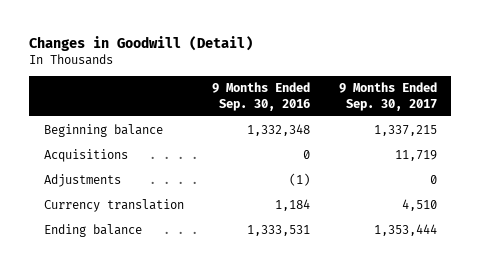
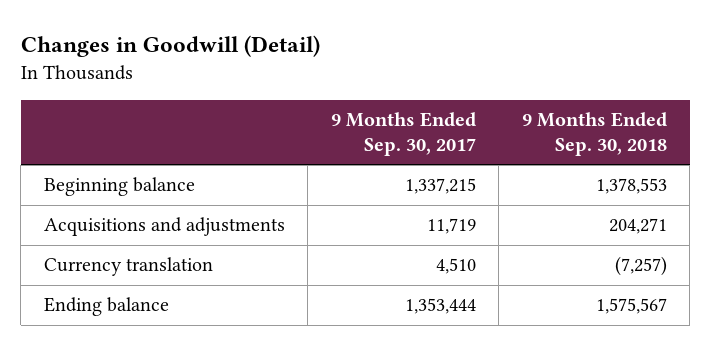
[212,82,311,111] 9 Months Ended Sep. 30, 2016 -> none
none -> [521,112,667,156] 9 Months Ended Sep. 30, 2018
[43,173,121,187] Adjustments -> none
[43,148,128,162] Acquisitions -> [43,217,285,237] Acquisitions and adjustments

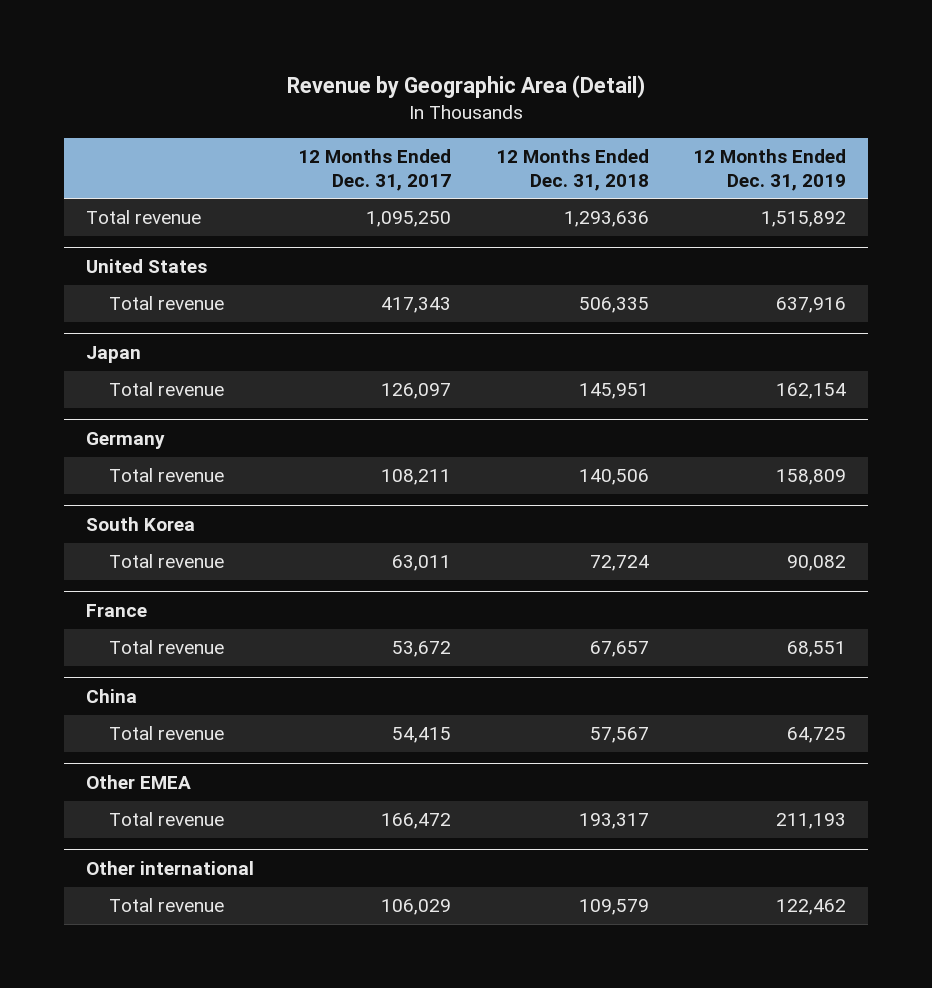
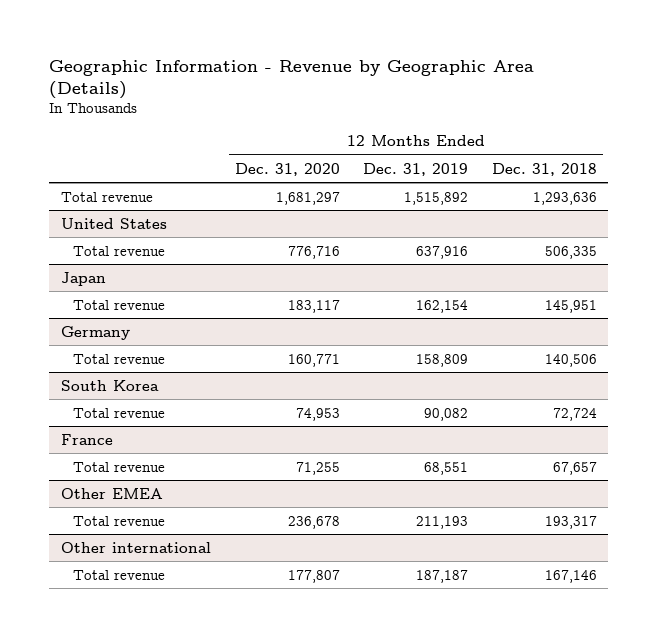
[286,75,645,99] Revenue by Geographic Area (Detail) -> [49,59,535,99] Geographic Information - Revenue by Geographic Area (Details)
[298,148,452,191] 12 Months Ended Dec. 31, 2017 -> none
none -> [234,162,340,176] Dec. 31, 2020
[86,689,138,704] China -> none
[108,726,224,741] Total revenue -> none
[578,899,649,916] 109,579 -> [544,569,597,583] 167,146
[775,899,846,916] 122,462 -> [416,569,469,583] 187,187

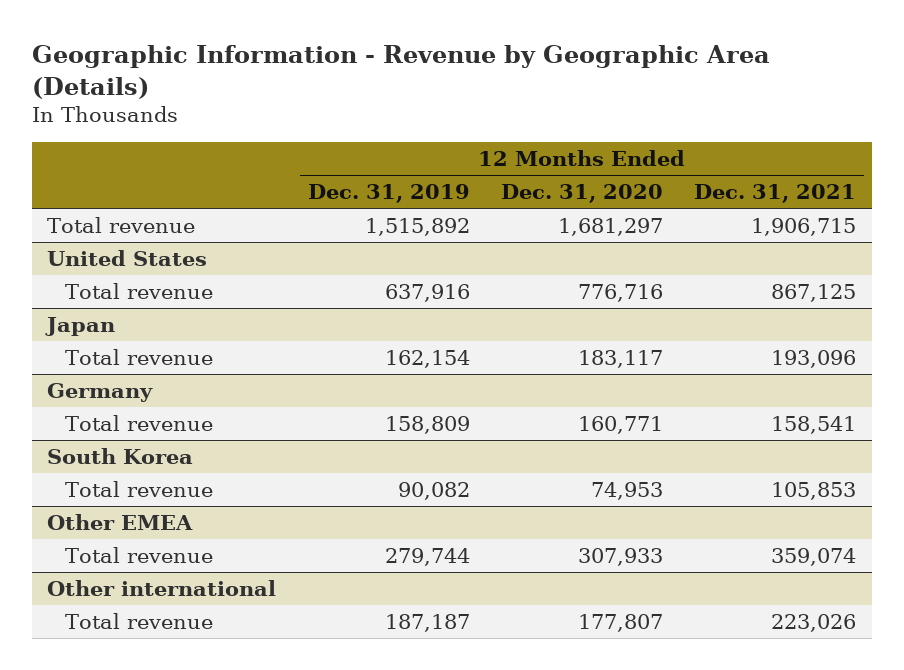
[491,162,597,176] Dec. 31, 2018 -> none
none -> [694,184,857,204] Dec. 31, 2021
[60,433,113,445] France -> none
[73,461,166,472] Total revenue -> none
[287,515,340,529] 236,678 -> [577,547,663,566] 307,933
[416,515,469,529] 211,193 -> [384,547,470,566] 279,744

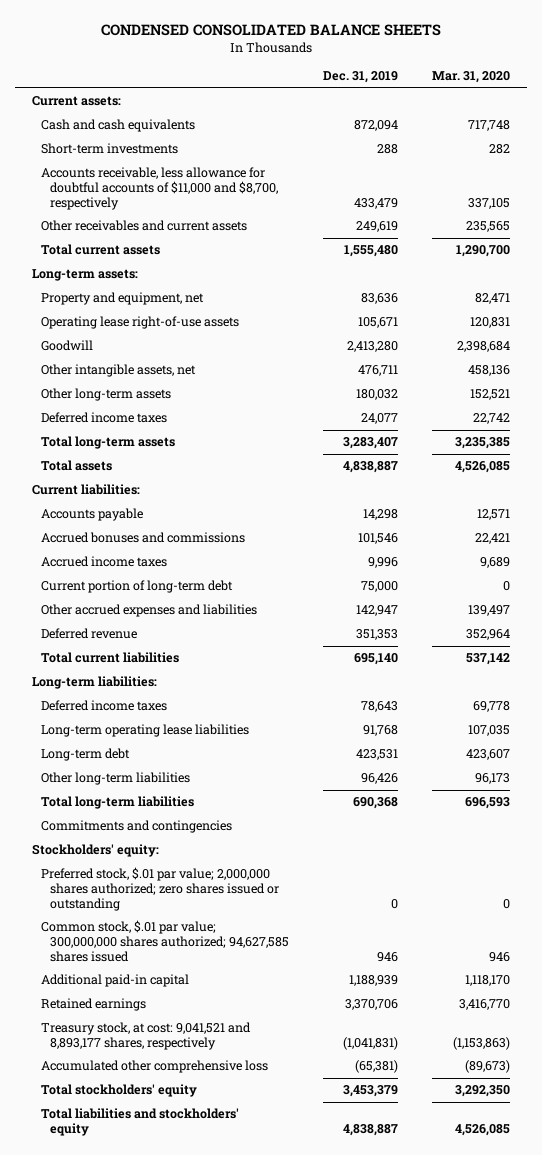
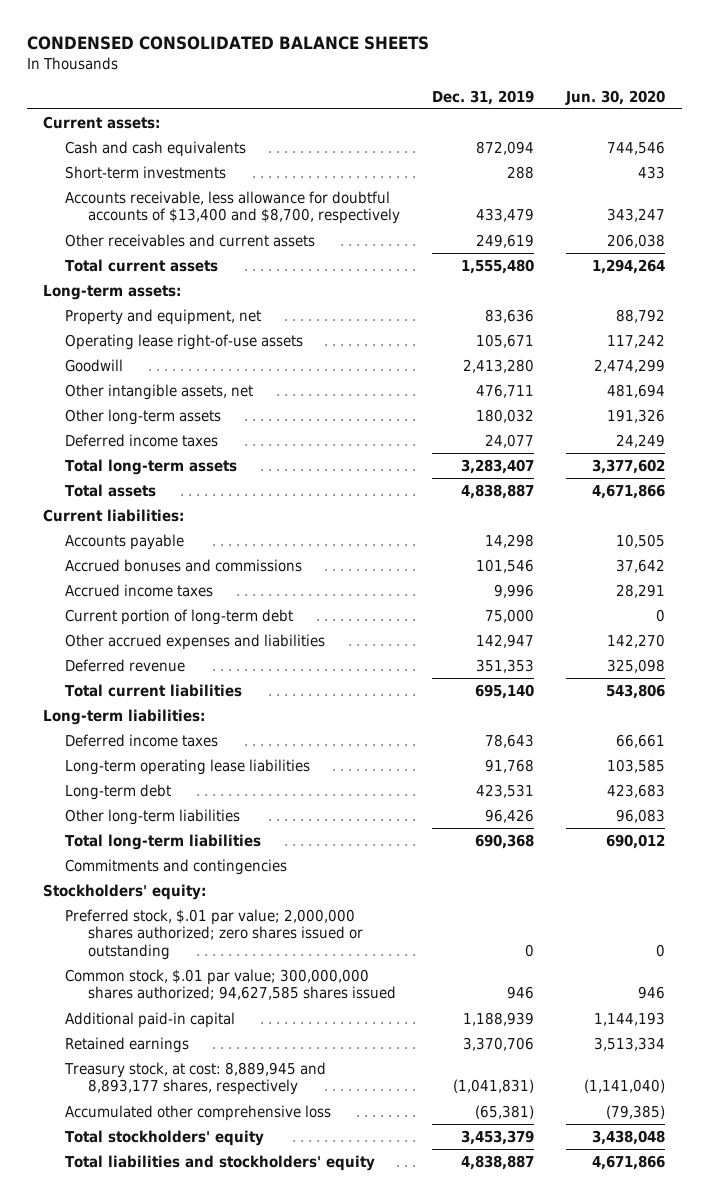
[431,71,510,84] Mar. 31, 2020 -> none
none -> [565,89,666,105] Jun. 30, 2020
[41,167,278,210] Accounts receivable, less allowance for doubtful accounts of $11,000 and $8,700, respectively -> [65,190,400,225] Accounts receivable, less allowance for doubtful accounts of $13,400 and $8,700, respectively
[41,1022,252,1050] Treasury stock, at cost: 9,041,521 and 8,893,177 shares, respectively -> [64,1061,327,1096] Treasury stock, at cost: 8,889,945 and 8,893,177 shares, respectively

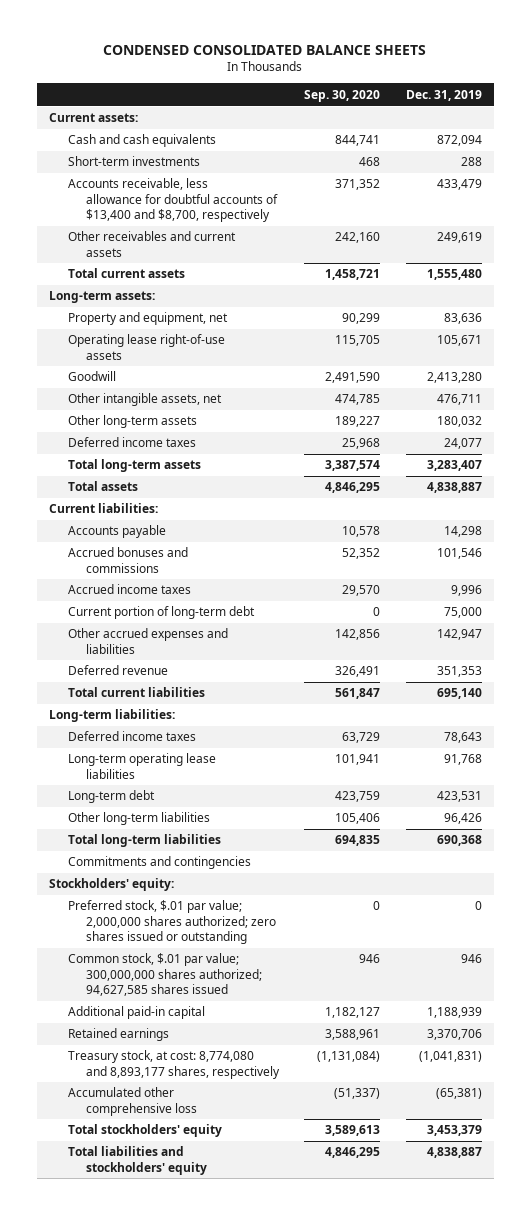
[565,89,666,105] Jun. 30, 2020 -> none
none -> [304,89,381,102] Sep. 30, 2020
[64,1061,327,1096] Treasury stock, at cost: 8,889,945 and 8,893,177 shares, respectively -> [67,1050,280,1079] Treasury stock, at cost: 8,774,080 and 8,893,177 shares, respectively

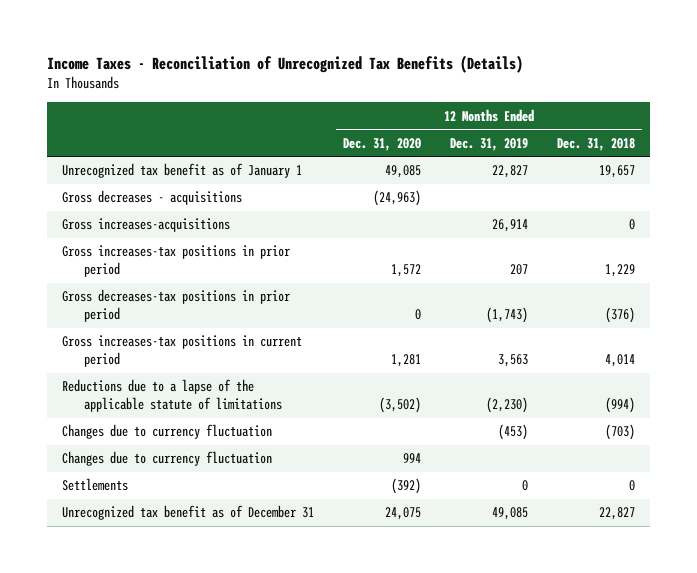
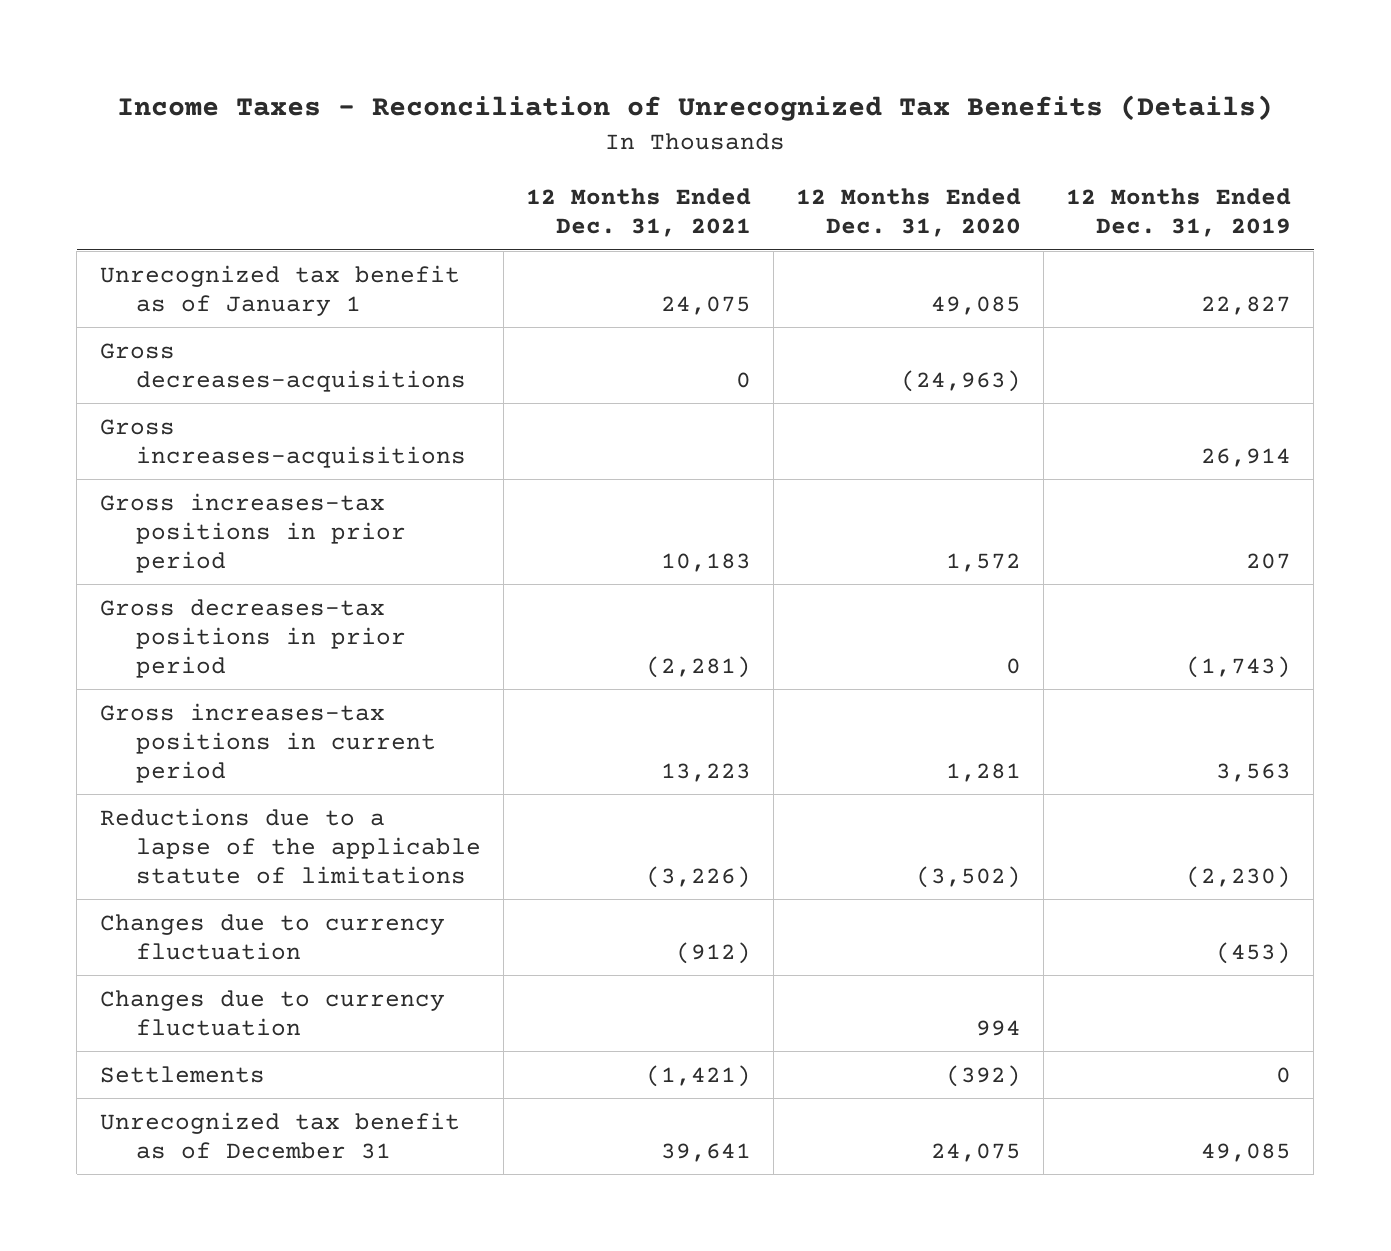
[557,137,636,151] Dec. 31, 2018 -> none
none -> [525,188,751,238] 12 Months Ended Dec. 31, 2021
[61,190,242,206] Gross decreases - acquisitions -> [99,342,466,392] Gross decreases-acquisitions

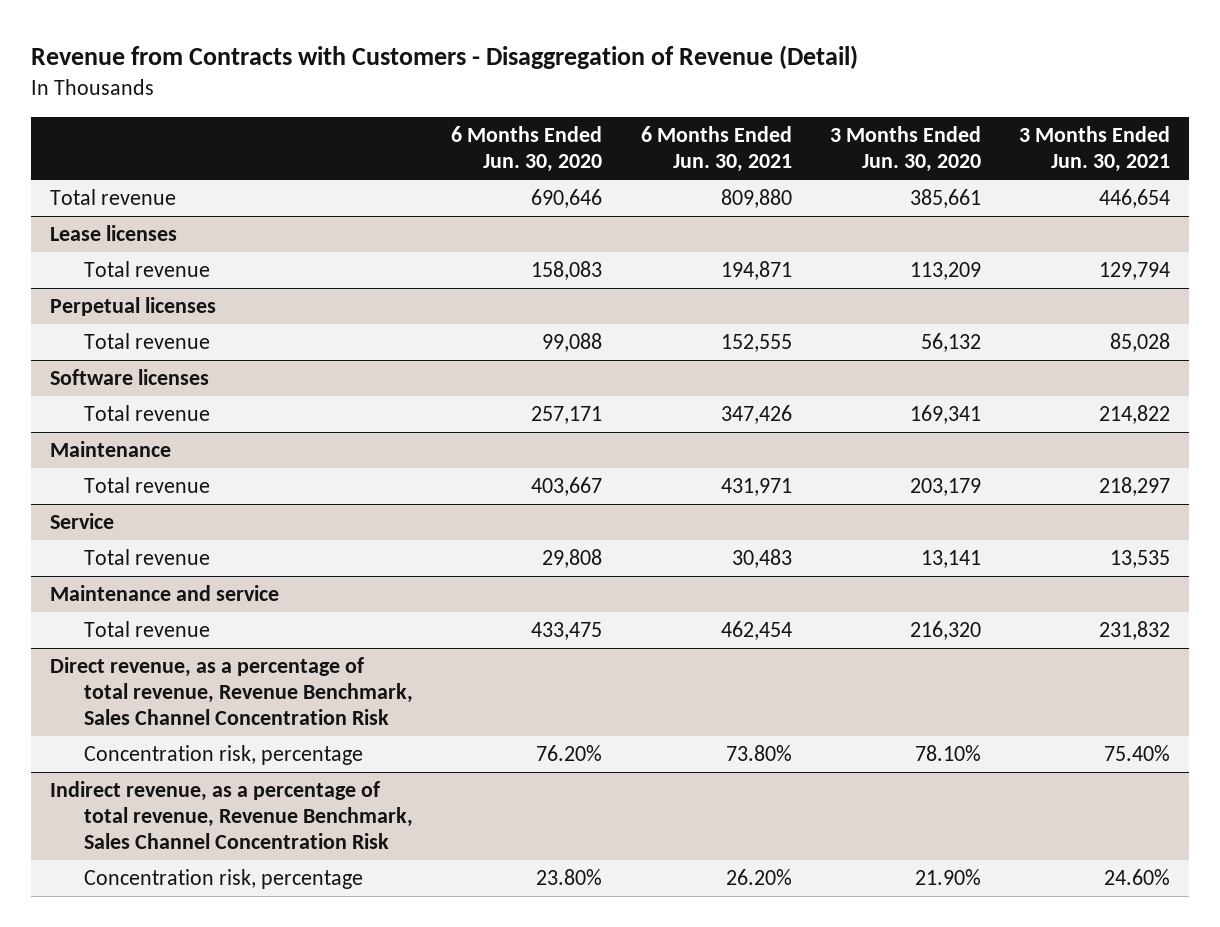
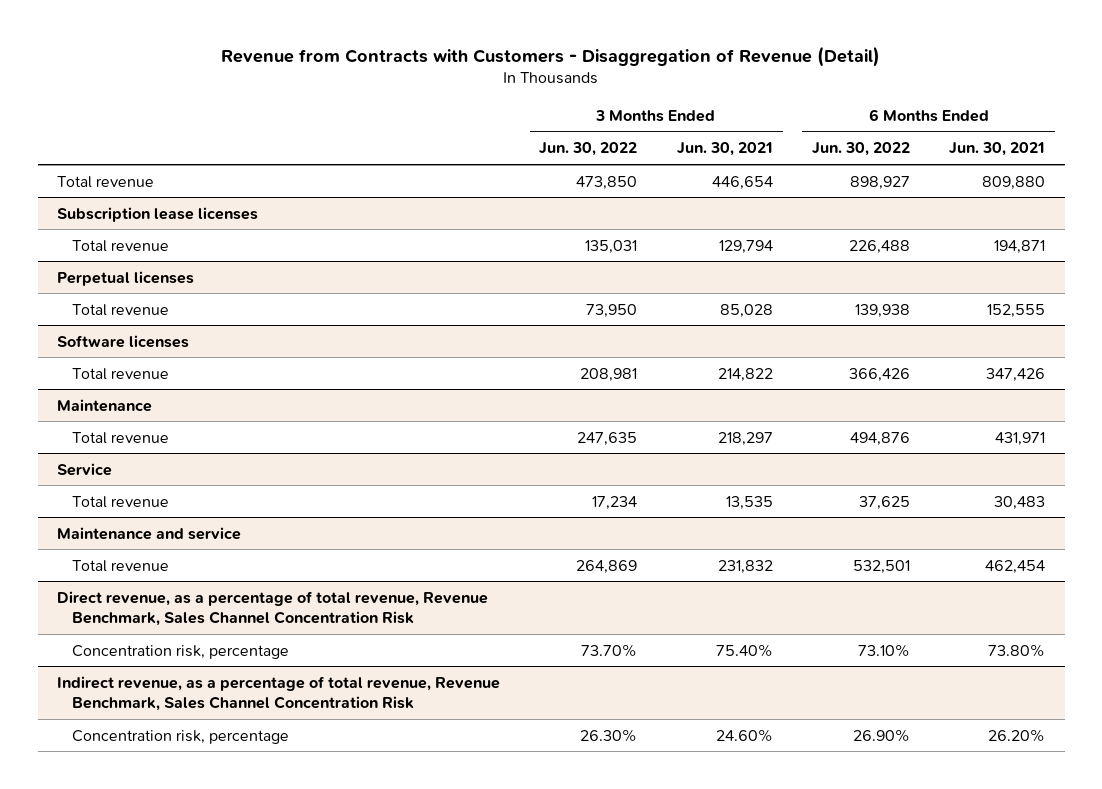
[451,126,603,173] 6 Months Ended Jun. 30, 2020 -> none
[830,126,982,173] 3 Months Ended Jun. 30, 2020 -> none
none -> [539,142,638,157] Jun. 30, 2022
none -> [811,142,910,157] Jun. 30, 2022
[49,225,177,242] Lease licenses -> [57,206,259,222] Subscription lease licenses

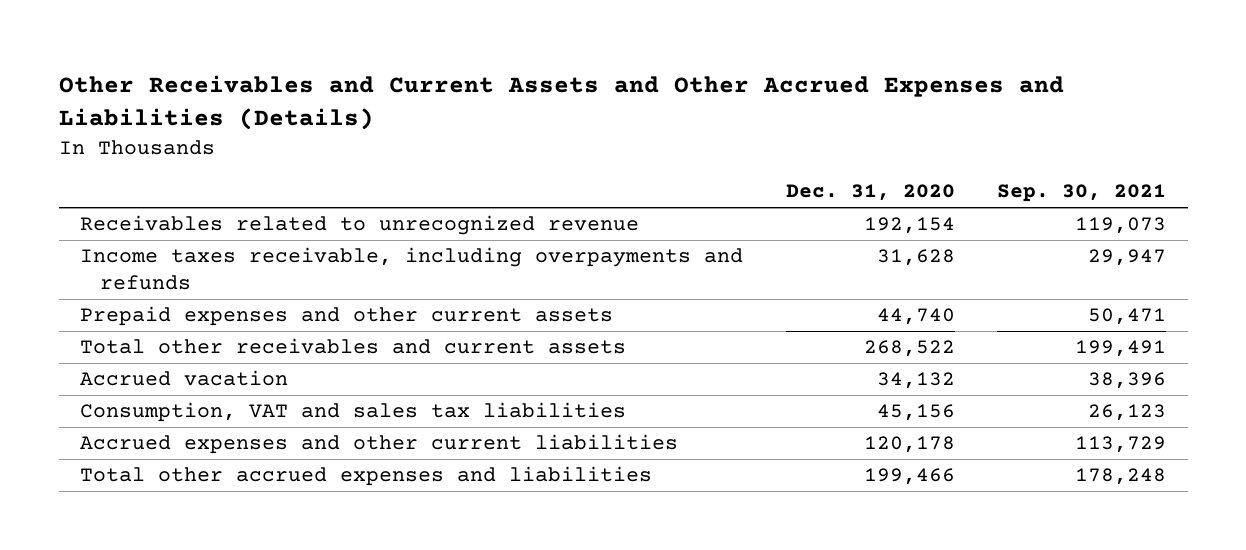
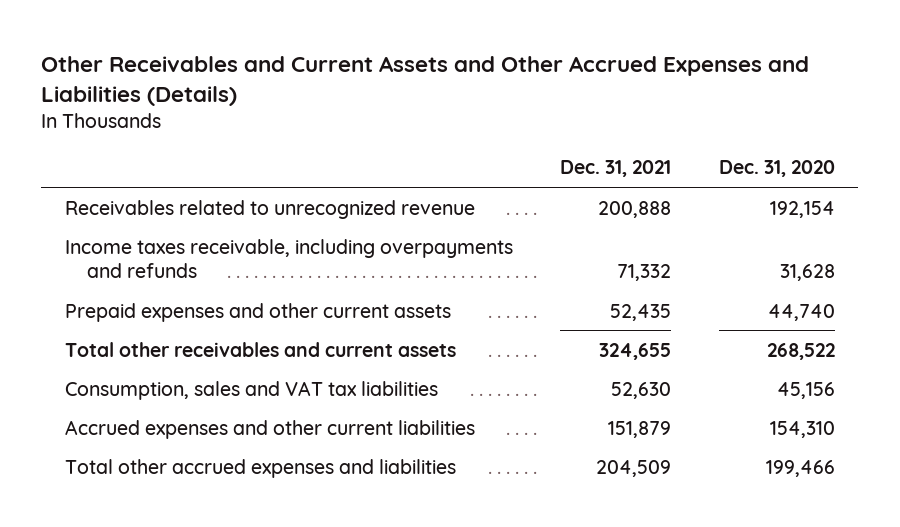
[997,184,1167,203] Sep. 30, 2021 -> none
none -> [560,160,672,178] Dec. 31, 2021
[80,370,289,387] Accrued vacation -> none
[80,402,627,423] Consumption, VAT and sales tax liabilities -> [64,380,438,400] Consumption, sales and VAT tax liabilities
[863,436,955,454] 120,178 -> [769,420,835,438] 154,310

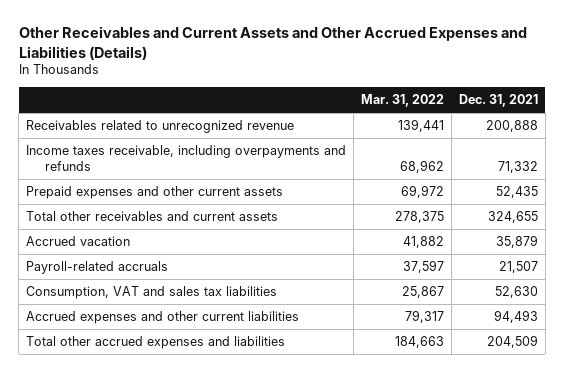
[718,160,835,178] Dec. 31, 2020 -> none
none -> [361,93,445,107] Mar. 31, 2022
none -> [26,236,131,247] Accrued vacation
none -> [26,261,169,275] Payroll-related accruals
[64,380,438,400] Consumption, sales and VAT tax liabilities -> [26,286,278,300] Consumption, VAT and sales tax liabilities
[608,420,672,438] 151,879 -> [493,310,538,324] 94,493

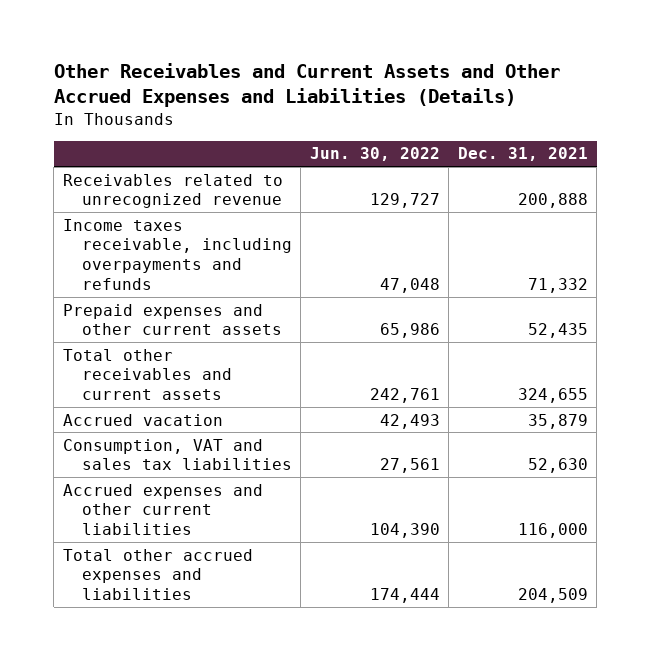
[361,93,445,107] Mar. 31, 2022 -> none
none -> [309,147,440,162] Jun. 30, 2022
[26,261,169,275] Payroll-related accruals -> none
[493,310,538,324] 94,493 -> [517,523,588,539] 116,000

